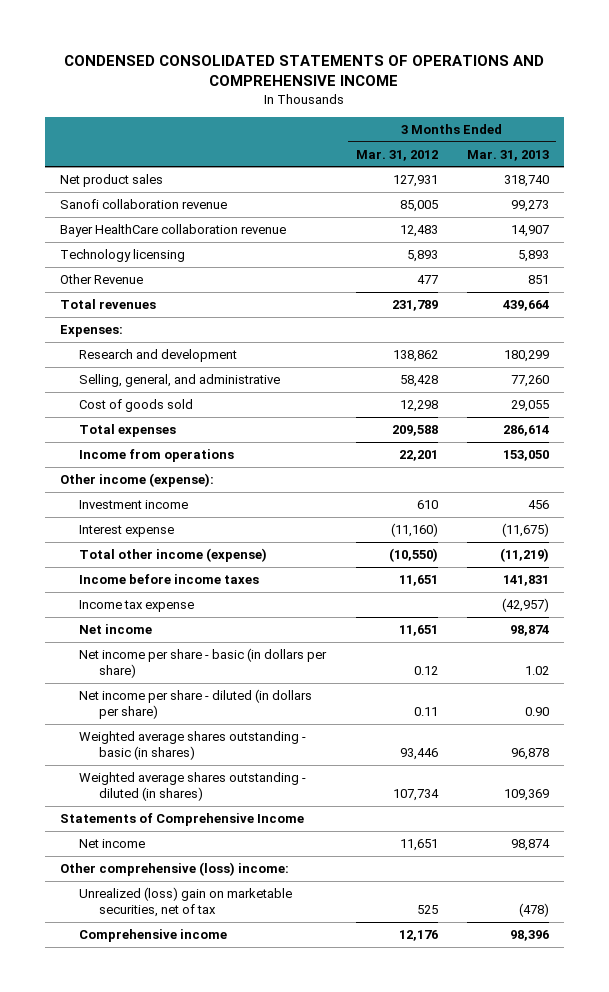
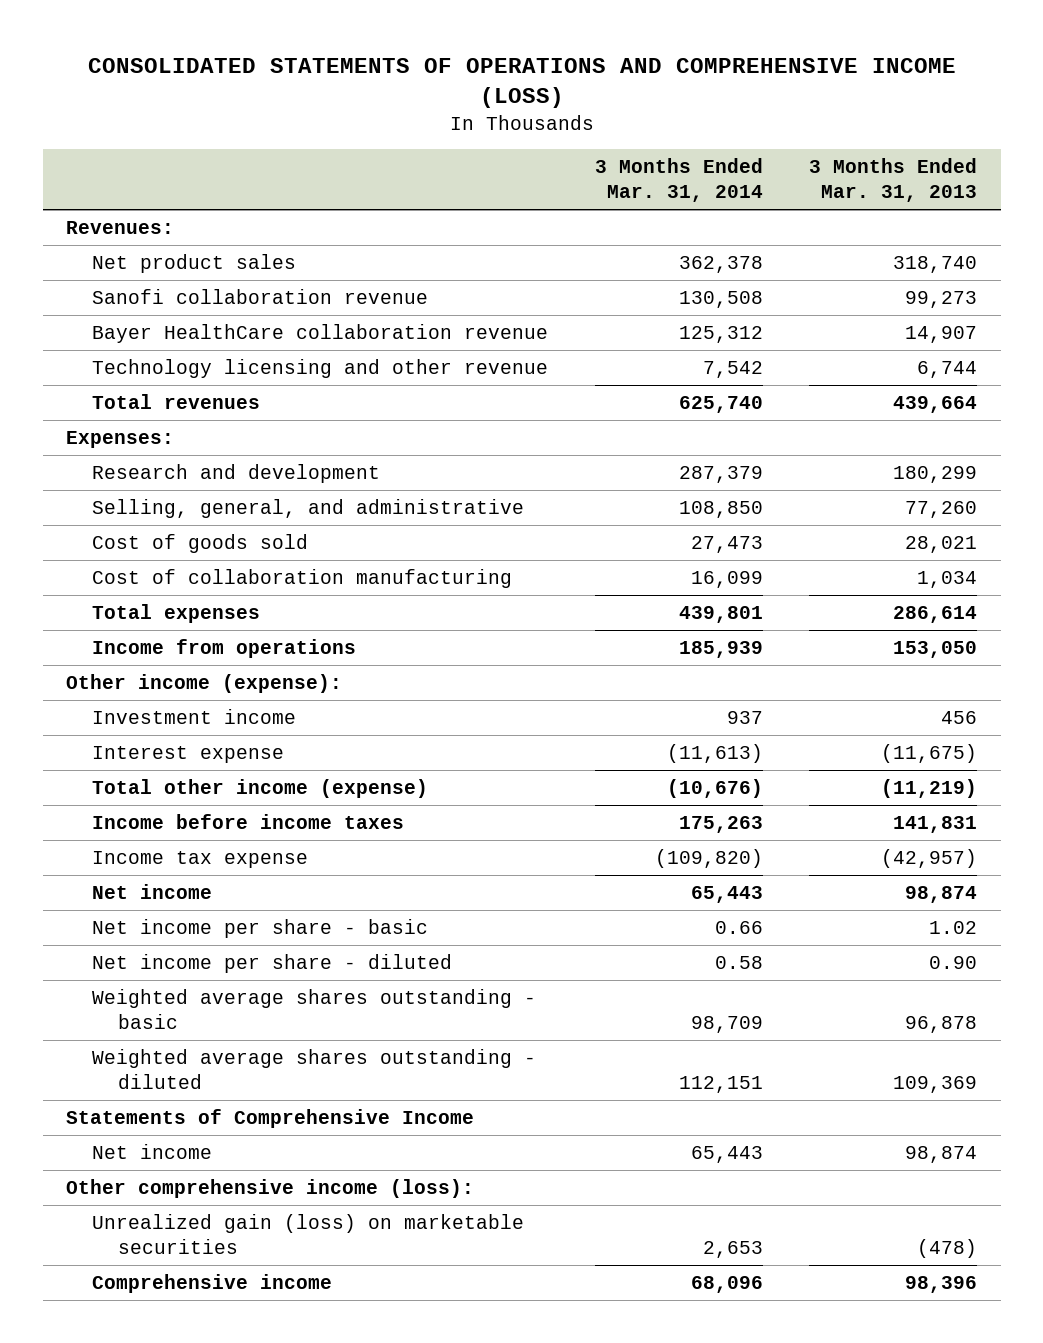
[64,54,545,87] CONDENSED CONSOLIDATED STATEMENTS OF OPERATIONS AND COMPREHENSIVE INCOME -> [87,57,956,109] CONSOLIDATED STATEMENTS OF OPERATIONS AND COMPREHENSIVE INCOME (LOSS)
[355,149,438,161] Mar. 31, 2012 -> none
none -> [594,158,763,203] 3 Months Ended Mar. 31, 2014
none -> [65,220,174,234] Revenues:
[59,273,143,284] Other Revenue -> none
[59,248,185,262] Technology licensing -> [91,358,548,378] Technology licensing and other revenue
[517,249,549,262] 5,893 -> [917,360,978,378] 6,744
[510,399,549,412] 29,055 -> [905,535,978,553] 28,021
none -> [91,568,512,588] Cost of collaboration manufacturing
[79,647,328,679] Net income per share - basic (in dollars per share) -> [91,918,428,938] Net income per share - basic
[79,688,313,720] Net income per share - diluted (in dollars per share) -> [91,953,452,973] Net income per share - diluted
[79,730,307,761] Weighted average shares outstanding - basic (in shares) -> [91,988,536,1029] Weighted average shares outstanding - basic
[79,771,307,802] Weighted average shares outstanding - diluted (in shares) -> [91,1048,536,1089] Weighted average shares outstanding - diluted
[59,861,289,876] Other comprehensive (loss) income: -> [65,1178,474,1198] Other comprehensive income (loss):
[79,886,293,918] Unrealized (loss) gain on marketable securities, net of tax -> [91,1213,524,1254] Unrealized gain (loss) on marketable securities

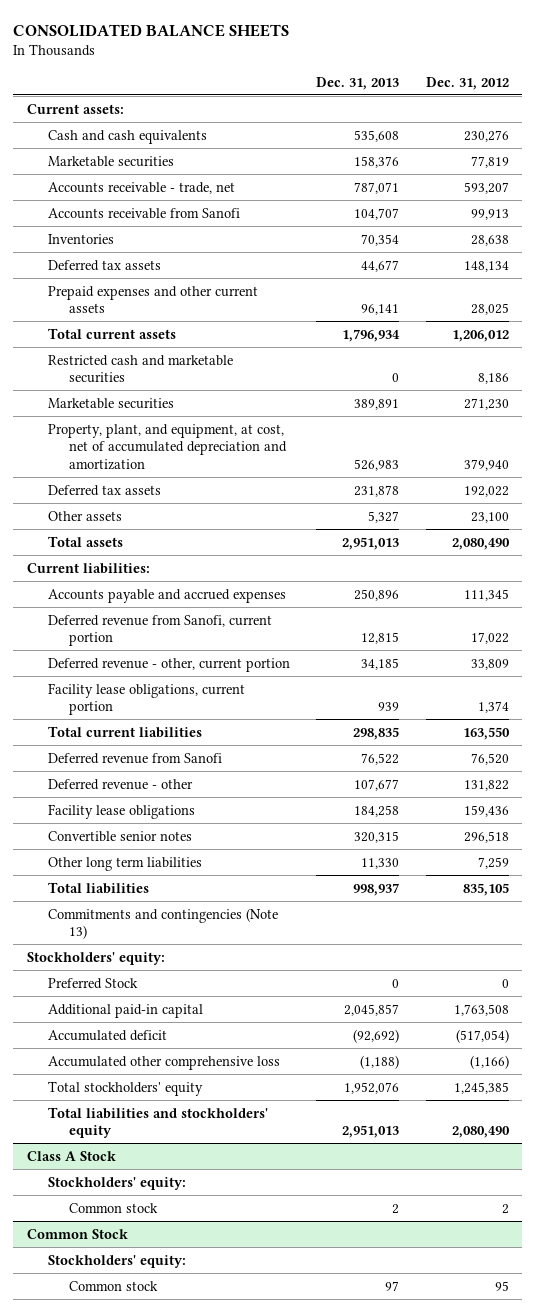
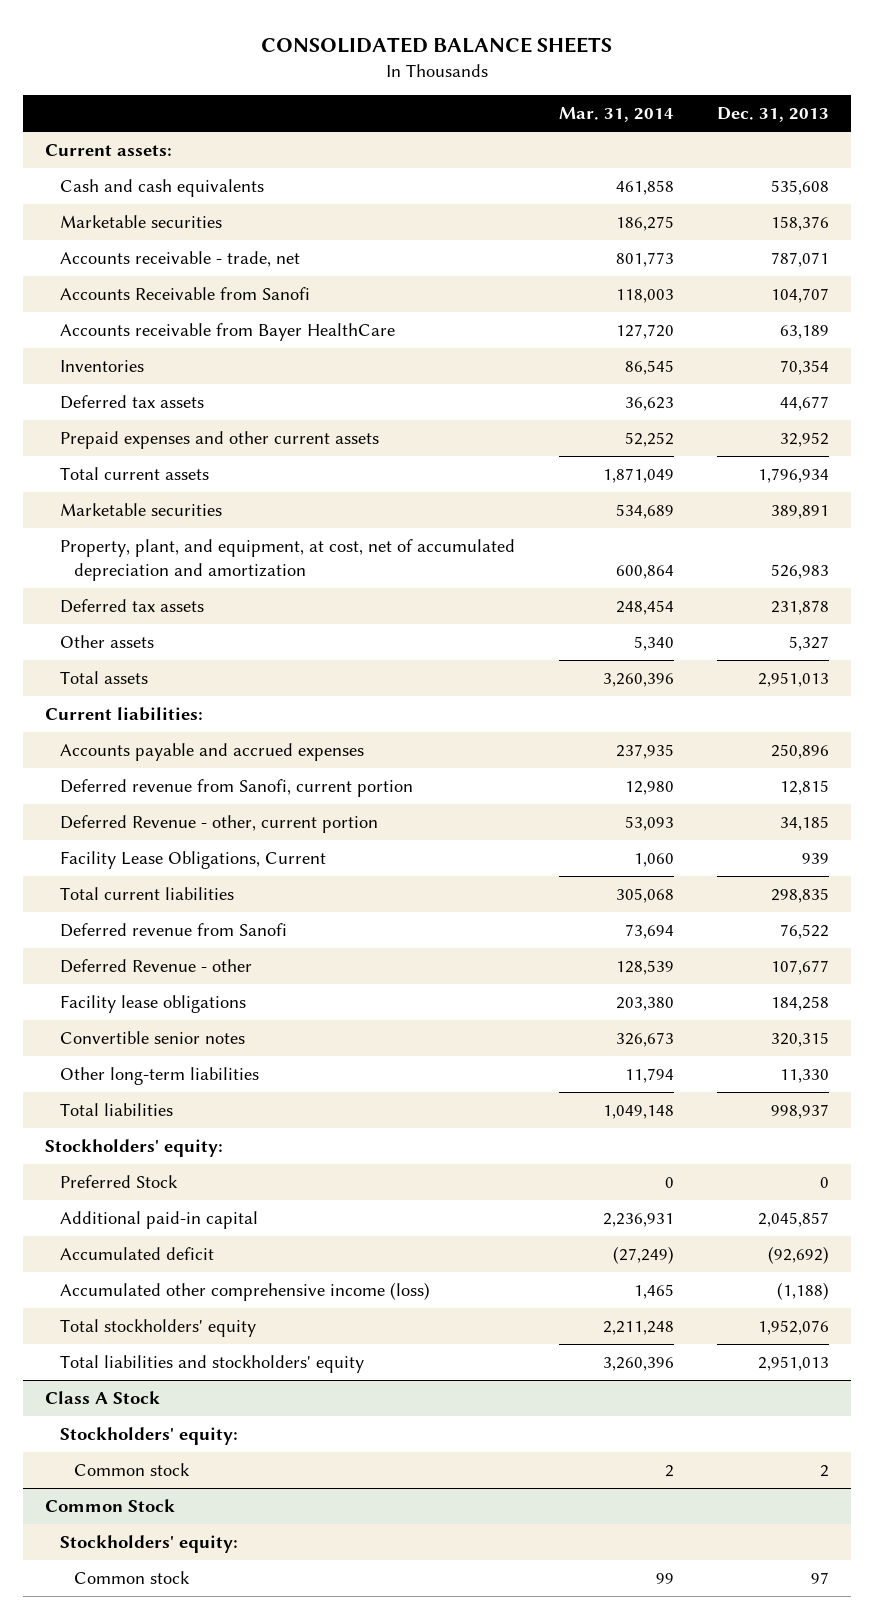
[425,76,509,90] Dec. 31, 2012 -> none
none -> [558,107,674,123] Mar. 31, 2014
[47,207,240,219] Accounts receivable from Sanofi -> [59,287,310,301] Accounts Receivable from Sanofi
none -> [59,323,395,342] Accounts receivable from Bayer HealthCare
[361,304,400,316] 96,141 -> [780,432,830,448] 32,952
[47,354,233,384] Restricted cash and marketable securities -> none
[47,657,290,672] Deferred revenue - other, current portion -> [59,815,378,834] Deferred Revenue - other, current portion
[47,682,245,716] Facility lease obligations, current portion -> [59,851,326,870] Facility Lease Obligations, Current
[47,778,193,790] Deferred revenue - other -> [59,959,252,974] Deferred Revenue - other
[47,856,202,871] Other long term liabilities -> [59,1067,259,1086] Other long-term liabilities
[47,907,278,940] Commitments and contingencies (Note 13) -> none
[47,1055,280,1070] Accumulated other comprehensive loss -> [59,1282,430,1302] Accumulated other comprehensive income (loss)

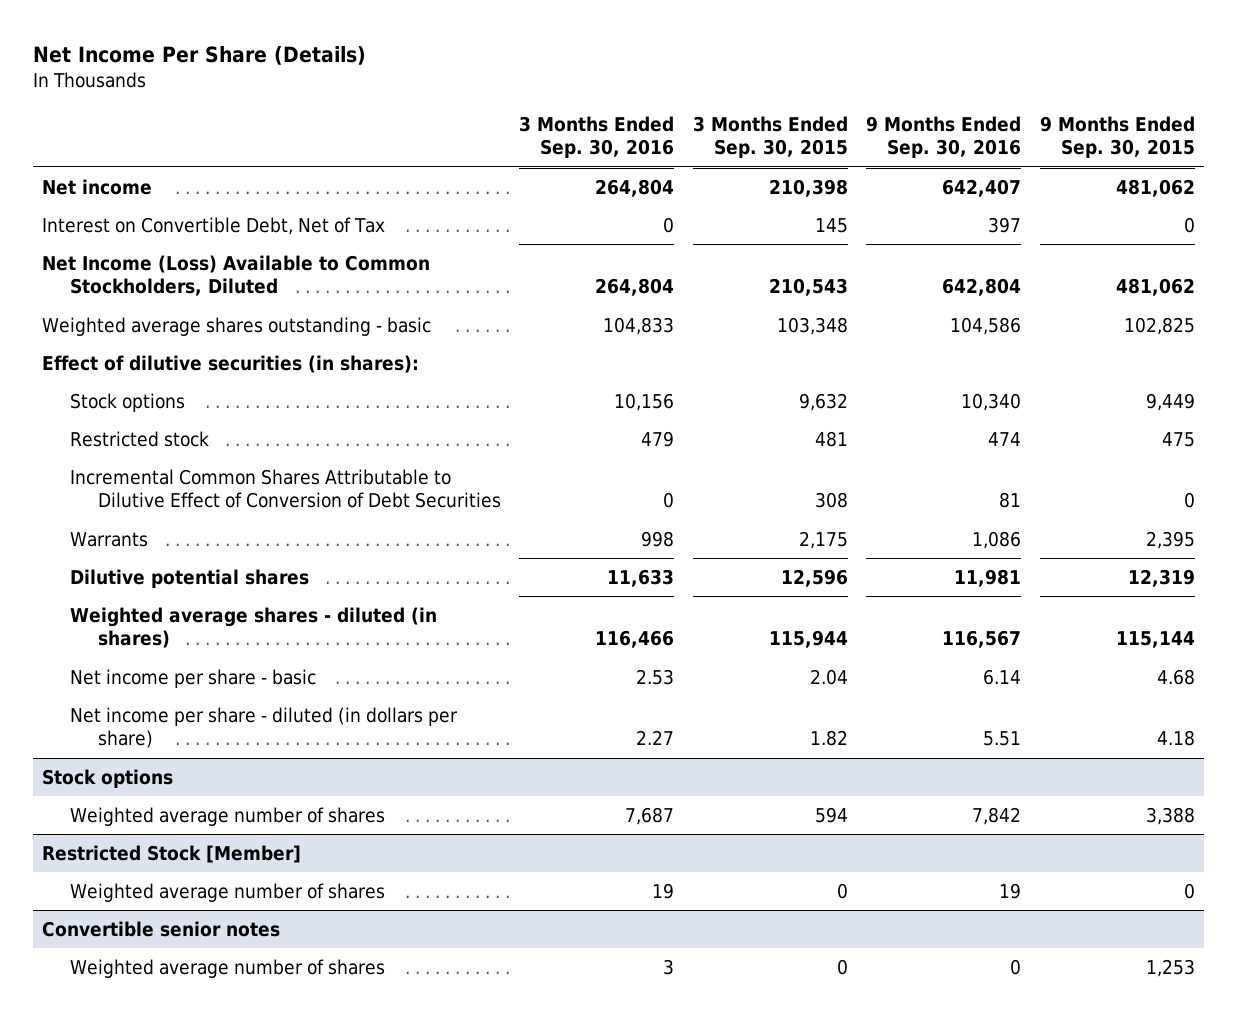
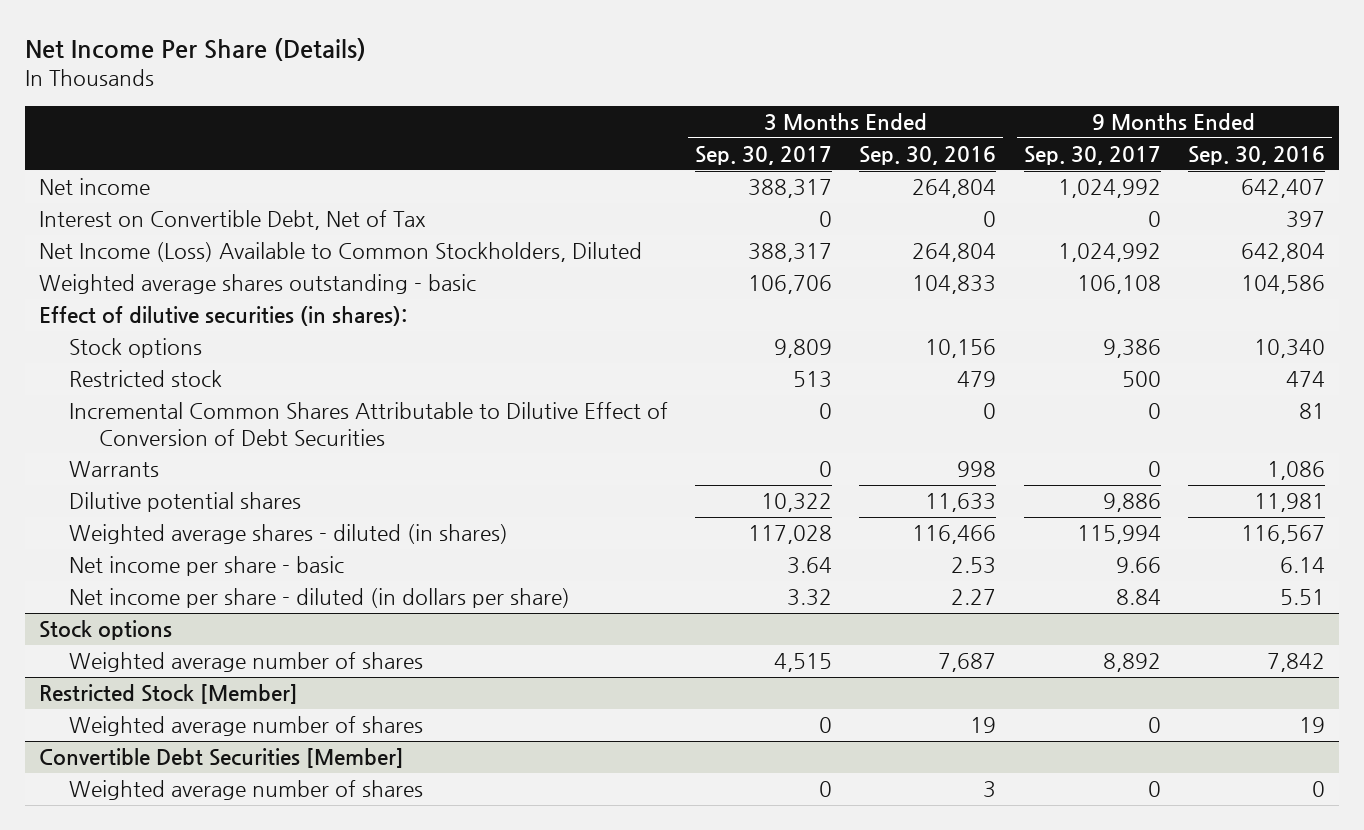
[692,115,848,159] 3 Months Ended Sep. 30, 2015 -> none
[1039,115,1195,159] 9 Months Ended Sep. 30, 2015 -> none
none -> [695,145,833,165] Sep. 30, 2017
none -> [1023,145,1161,165] Sep. 30, 2017
[42,920,281,937] Convertible senior notes -> [38,748,404,769] Convertible Debt Securities [Member]

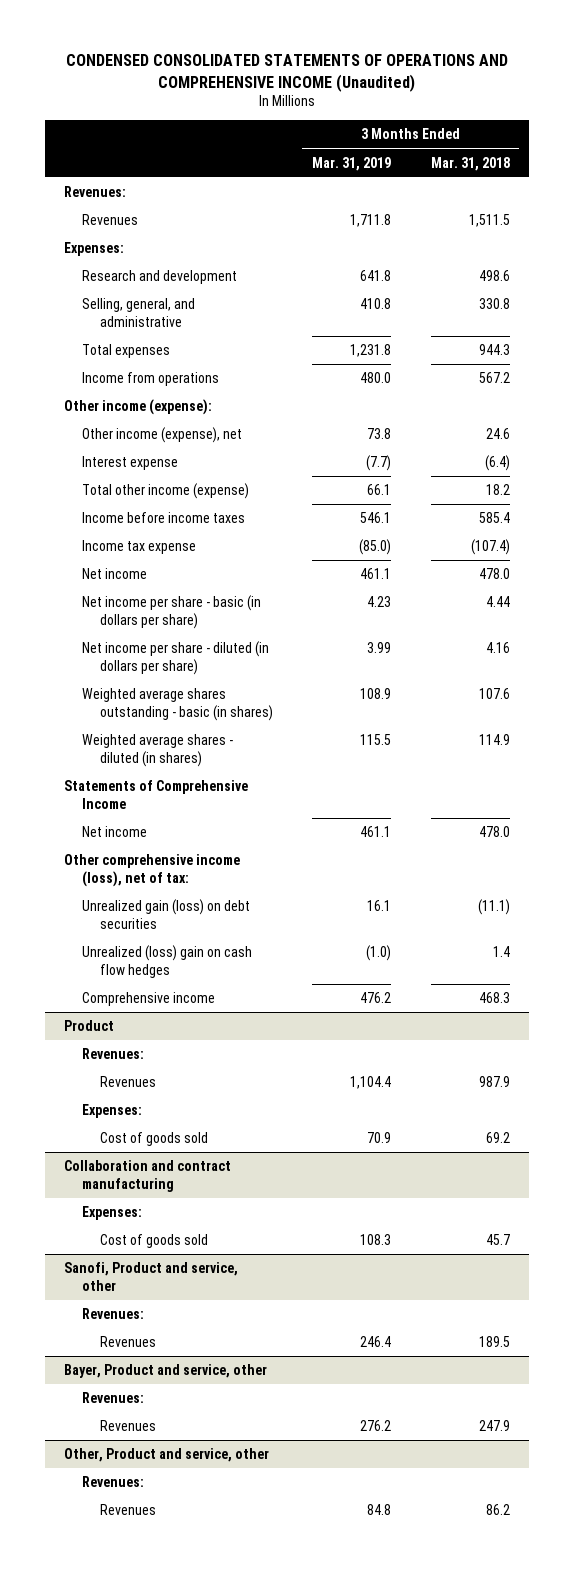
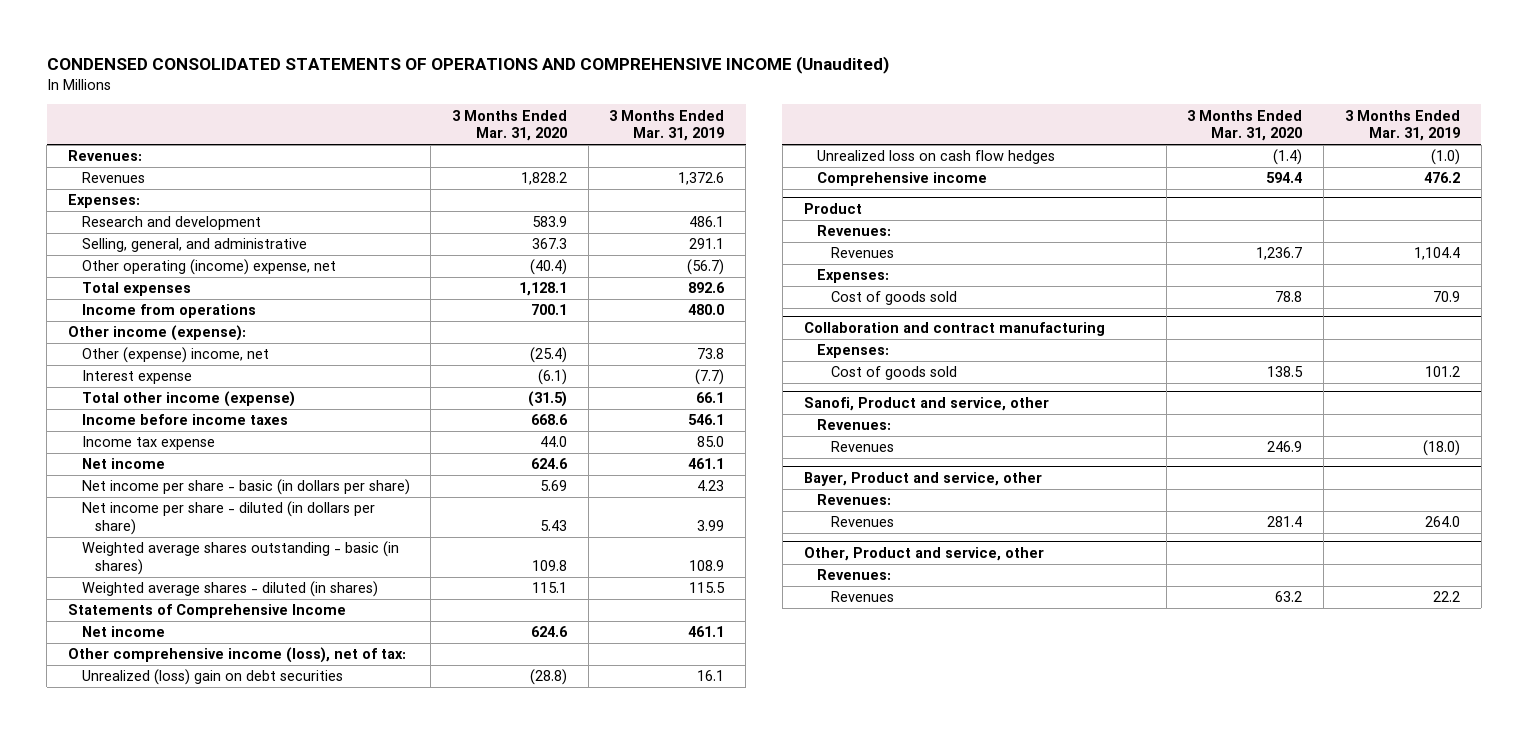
[430,156,510,171] Mar. 31, 2018 -> none
none -> [452,109,568,142] 3 Months Ended Mar. 31, 2020
[350,214,392,228] 1,711.8 -> [678,172,725,186] 1,372.6
[360,270,392,282] 641.8 -> [689,216,725,228] 486.1
[360,298,392,310] 410.8 -> [689,238,725,250] 291.1
none -> [81,259,336,276] Other operating (income) expense, net
[350,344,392,358] 1,231.8 -> [688,282,726,294] 892.6
[82,427,243,444] Other income (expense), net -> [81,347,269,364] Other (expense) income, net
[359,539,392,556] (85.0) -> [697,436,725,448] 85.0
[82,899,251,929] Unrealized gain (loss) on debt securities -> [81,669,343,686] Unrealized (loss) gain on debt securities
[82,945,253,978] Unrealized (loss) gain on cash flow hedges -> [817,150,1056,165] Unrealized loss on cash flow hedges
[360,1234,392,1246] 108.3 -> [1424,366,1460,378] 101.2
[360,1336,392,1348] 246.4 -> [1422,440,1460,457] (18.0)
[360,1420,392,1432] 276.2 -> [1424,516,1460,528] 264.0
[367,1504,392,1516] 84.8 -> [1432,591,1460,603] 22.2

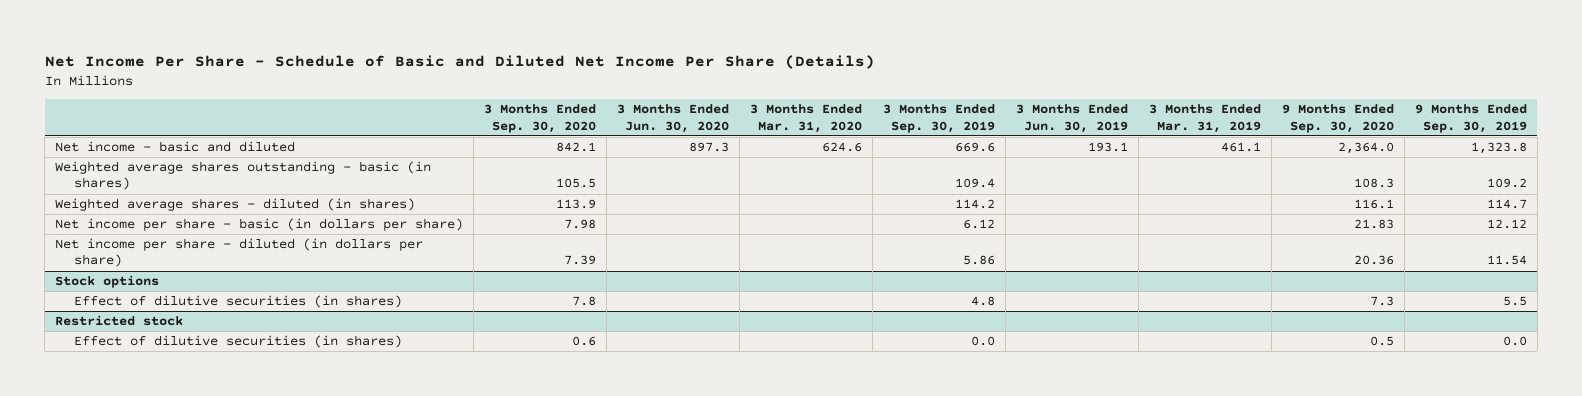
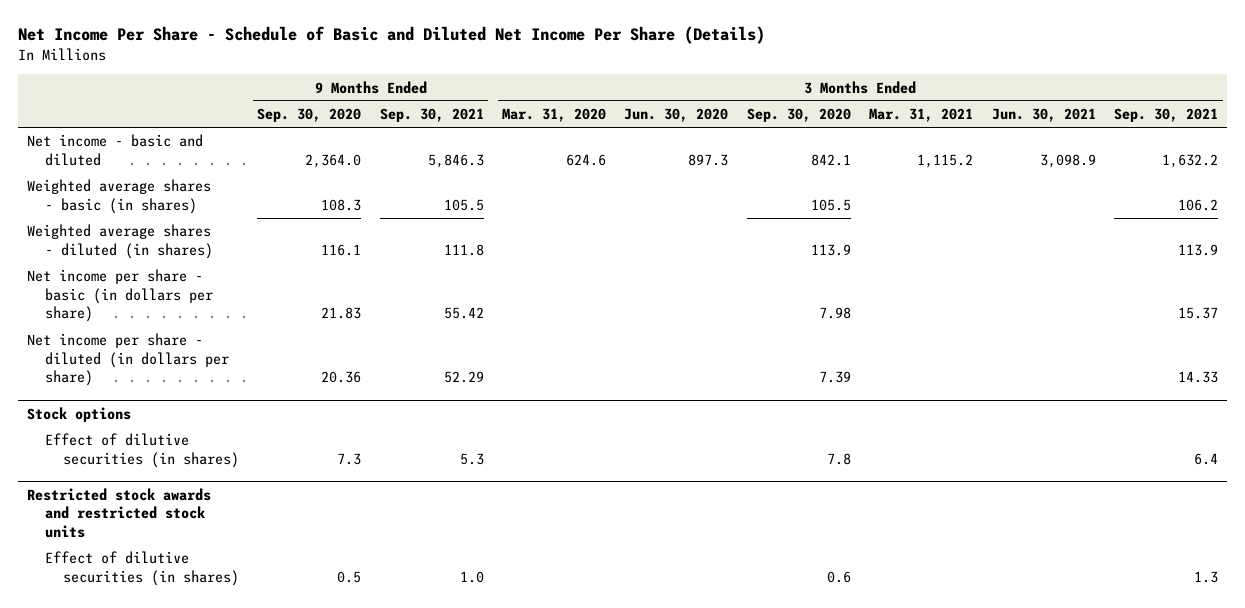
[883,104,996,133] 3 Months Ended Sep. 30, 2019 -> none
[1016,104,1129,133] 3 Months Ended Jun. 30, 2019 -> none
[1148,104,1261,133] 3 Months Ended Mar. 31, 2019 -> none
[1414,104,1527,133] 9 Months Ended Sep. 30, 2019 -> none
none -> [379,108,484,123] Sep. 30, 2021
none -> [869,108,974,123] Mar. 31, 2021
none -> [991,108,1096,123] Jun. 30, 2021
none -> [1114,108,1219,123] Sep. 30, 2021
[55,161,432,191] Weighted average shares outstanding - basic (in shares) -> [26,179,211,214] Weighted average shares - basic (in shares)
[55,315,184,327] Restricted stock -> [26,487,211,538] Restricted stock awards and restricted stock units

